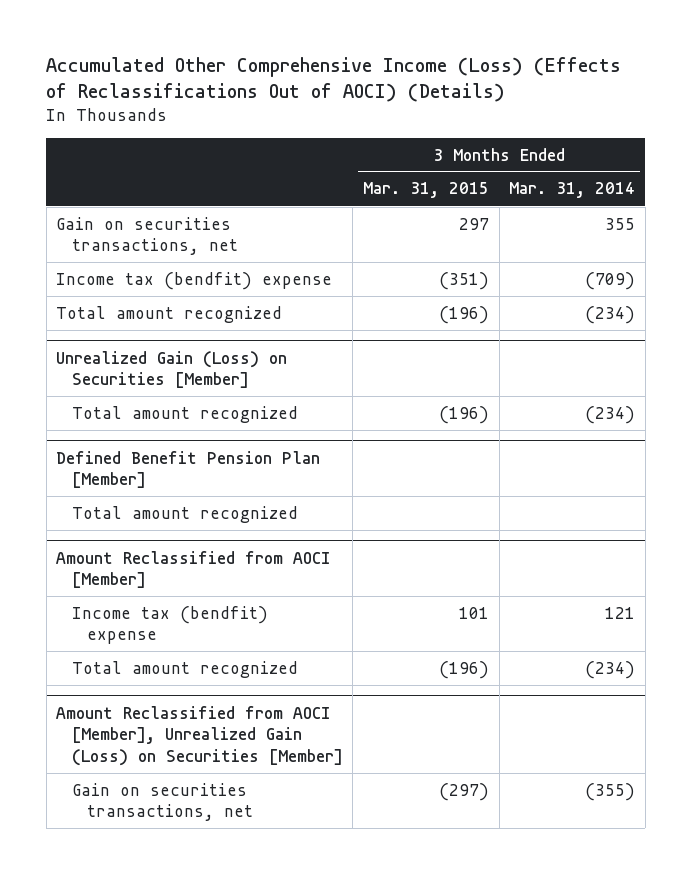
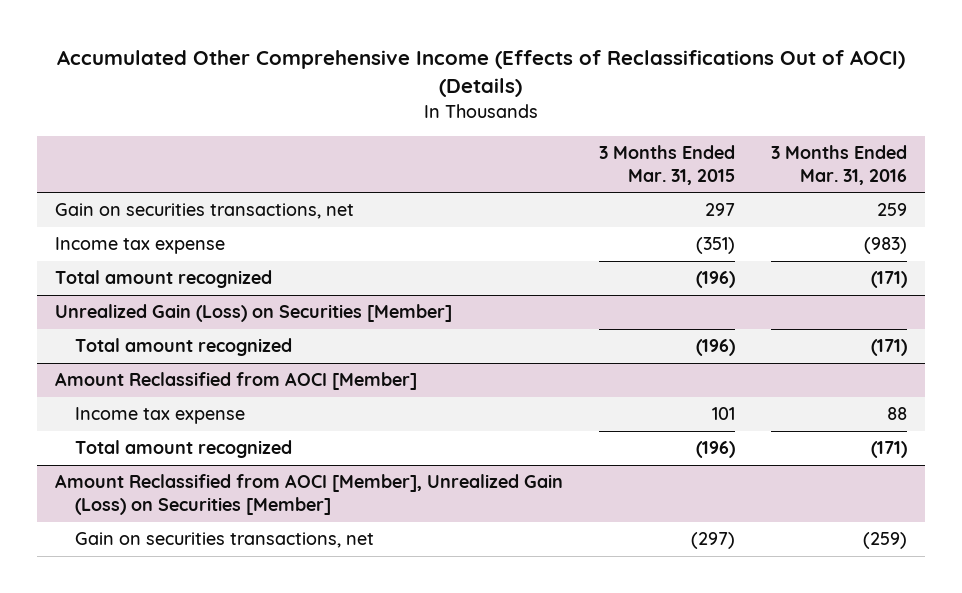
[46,57,622,103] Accumulated Other Comprehensive Income (Loss) (Effects of Reclassifications Out of AOCI) (Details) -> [57,50,906,98] Accumulated Other Comprehensive Income (Effects of Reclassifications Out of AOCI) (Details)
[509,182,636,199] Mar. 31, 2014 -> none
none -> [771,145,908,185] 3 Months Ended Mar. 31, 2016
[56,271,333,290] Income tax (bendfit) expense -> [55,237,226,255] Income tax expense
[56,450,321,489] Defined Benefit Pension Plan [Member] -> none
[71,505,298,523] Total amount recognized -> none
[71,605,268,645] Income tax (bendfit) expense -> [74,407,245,425] Income tax expense

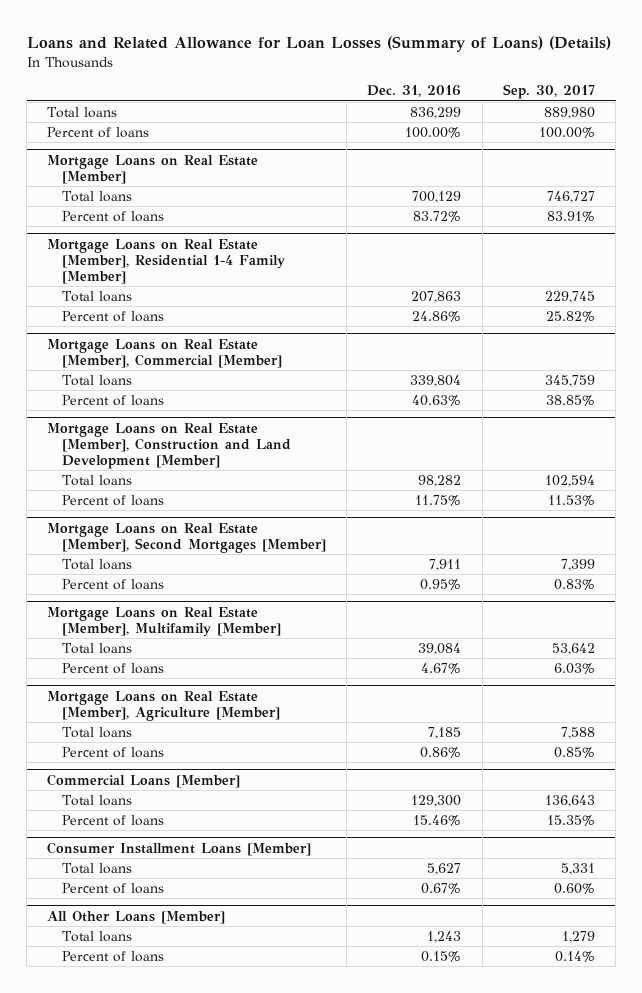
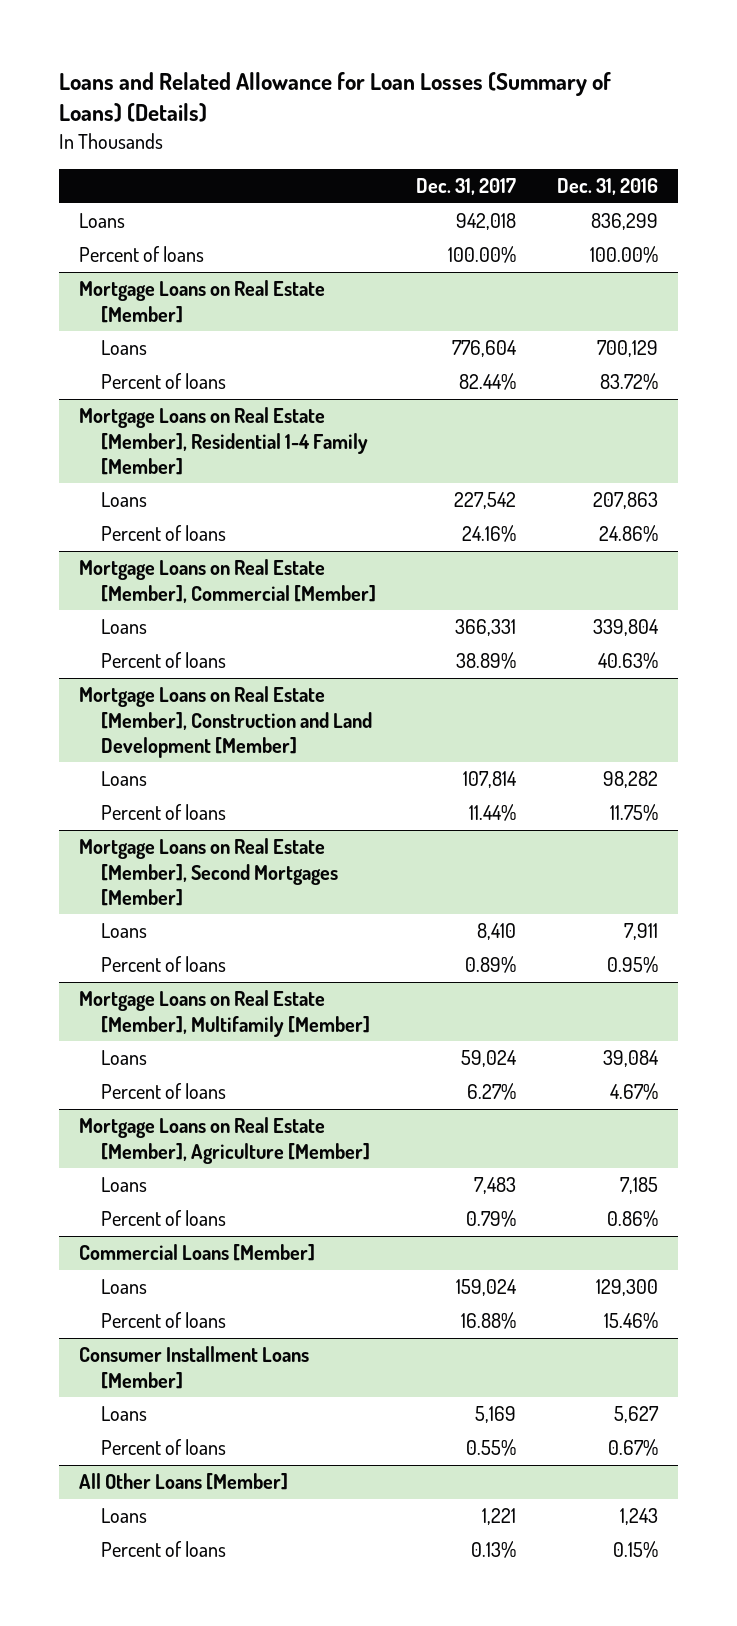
[502,84,595,100] Sep. 30, 2017 -> none
none -> [416,178,517,196] Dec. 31, 2017
[47,106,118,118] Total loans -> [79,213,126,229] Loans
[61,190,132,202] Total loans -> [100,340,147,356] Loans
[61,290,132,302] Total loans -> [100,492,147,508] Loans
[61,374,132,386] Total loans -> [100,619,147,635] Loans
[61,474,132,486] Total loans -> [100,771,147,787] Loans
[61,558,132,570] Total loans -> [100,923,147,939] Loans
[61,642,132,654] Total loans -> [100,1050,147,1066] Loans
[61,726,132,738] Total loans -> [100,1177,147,1193] Loans
[61,794,132,806] Total loans -> [100,1279,147,1295] Loans
[61,862,132,874] Total loans -> [100,1406,147,1422] Loans
[61,930,132,942] Total loans -> [100,1508,147,1524] Loans

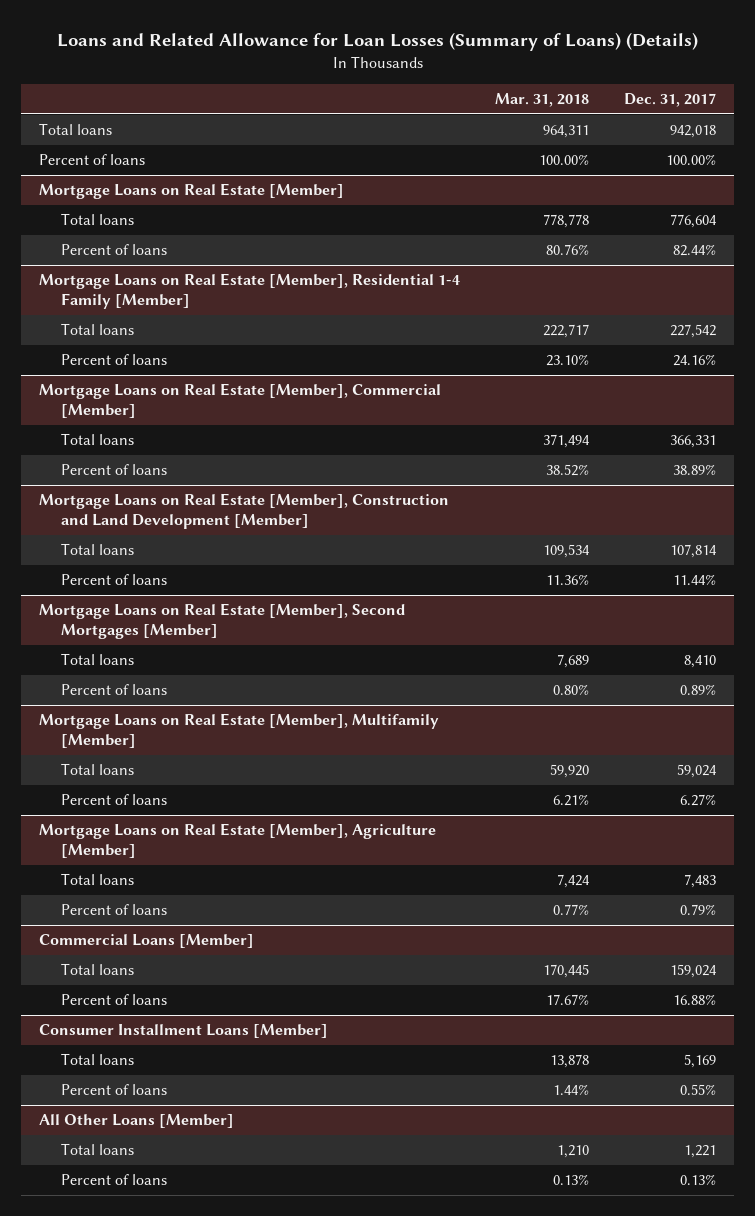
[556,178,658,196] Dec. 31, 2016 -> none
none -> [495,93,590,108] Mar. 31, 2018
[79,213,126,229] Loans -> [38,123,112,136] Total loans
[100,340,147,356] Loans -> [60,213,134,226] Total loans
[100,492,147,508] Loans -> [60,323,134,336] Total loans
[100,619,147,635] Loans -> [60,433,134,446] Total loans
[100,771,147,787] Loans -> [60,543,134,556] Total loans
[100,923,147,939] Loans -> [60,653,134,666] Total loans
[100,1050,147,1066] Loans -> [60,763,134,776] Total loans
[100,1177,147,1193] Loans -> [60,873,134,886] Total loans
[100,1279,147,1295] Loans -> [60,963,134,976] Total loans
[100,1406,147,1422] Loans -> [60,1053,134,1066] Total loans
[100,1508,147,1524] Loans -> [60,1143,134,1156] Total loans

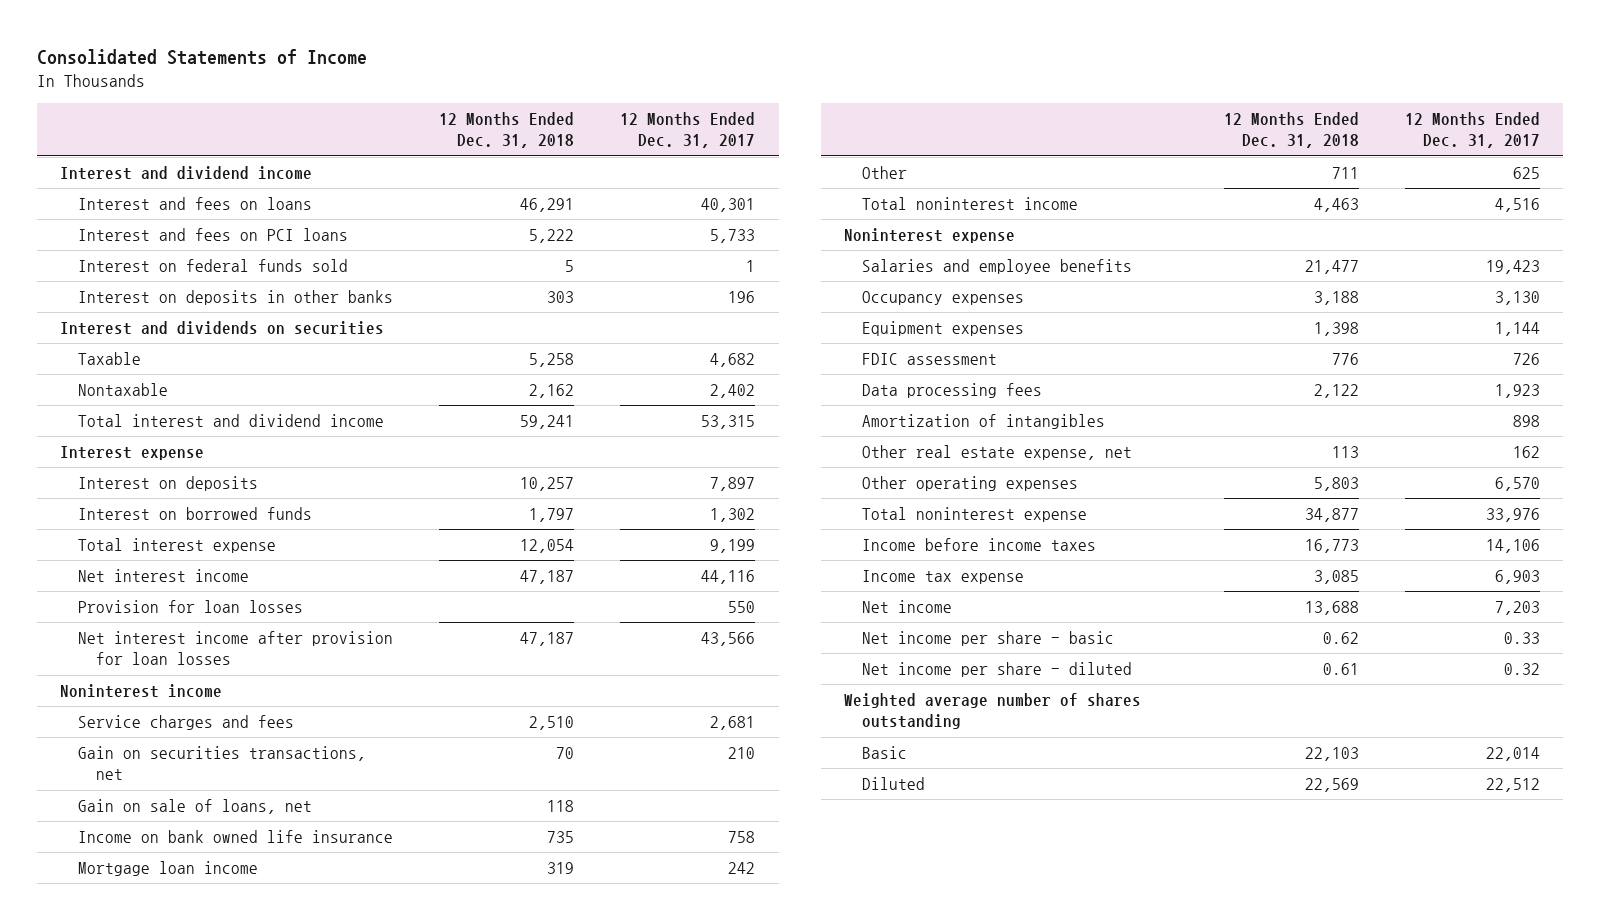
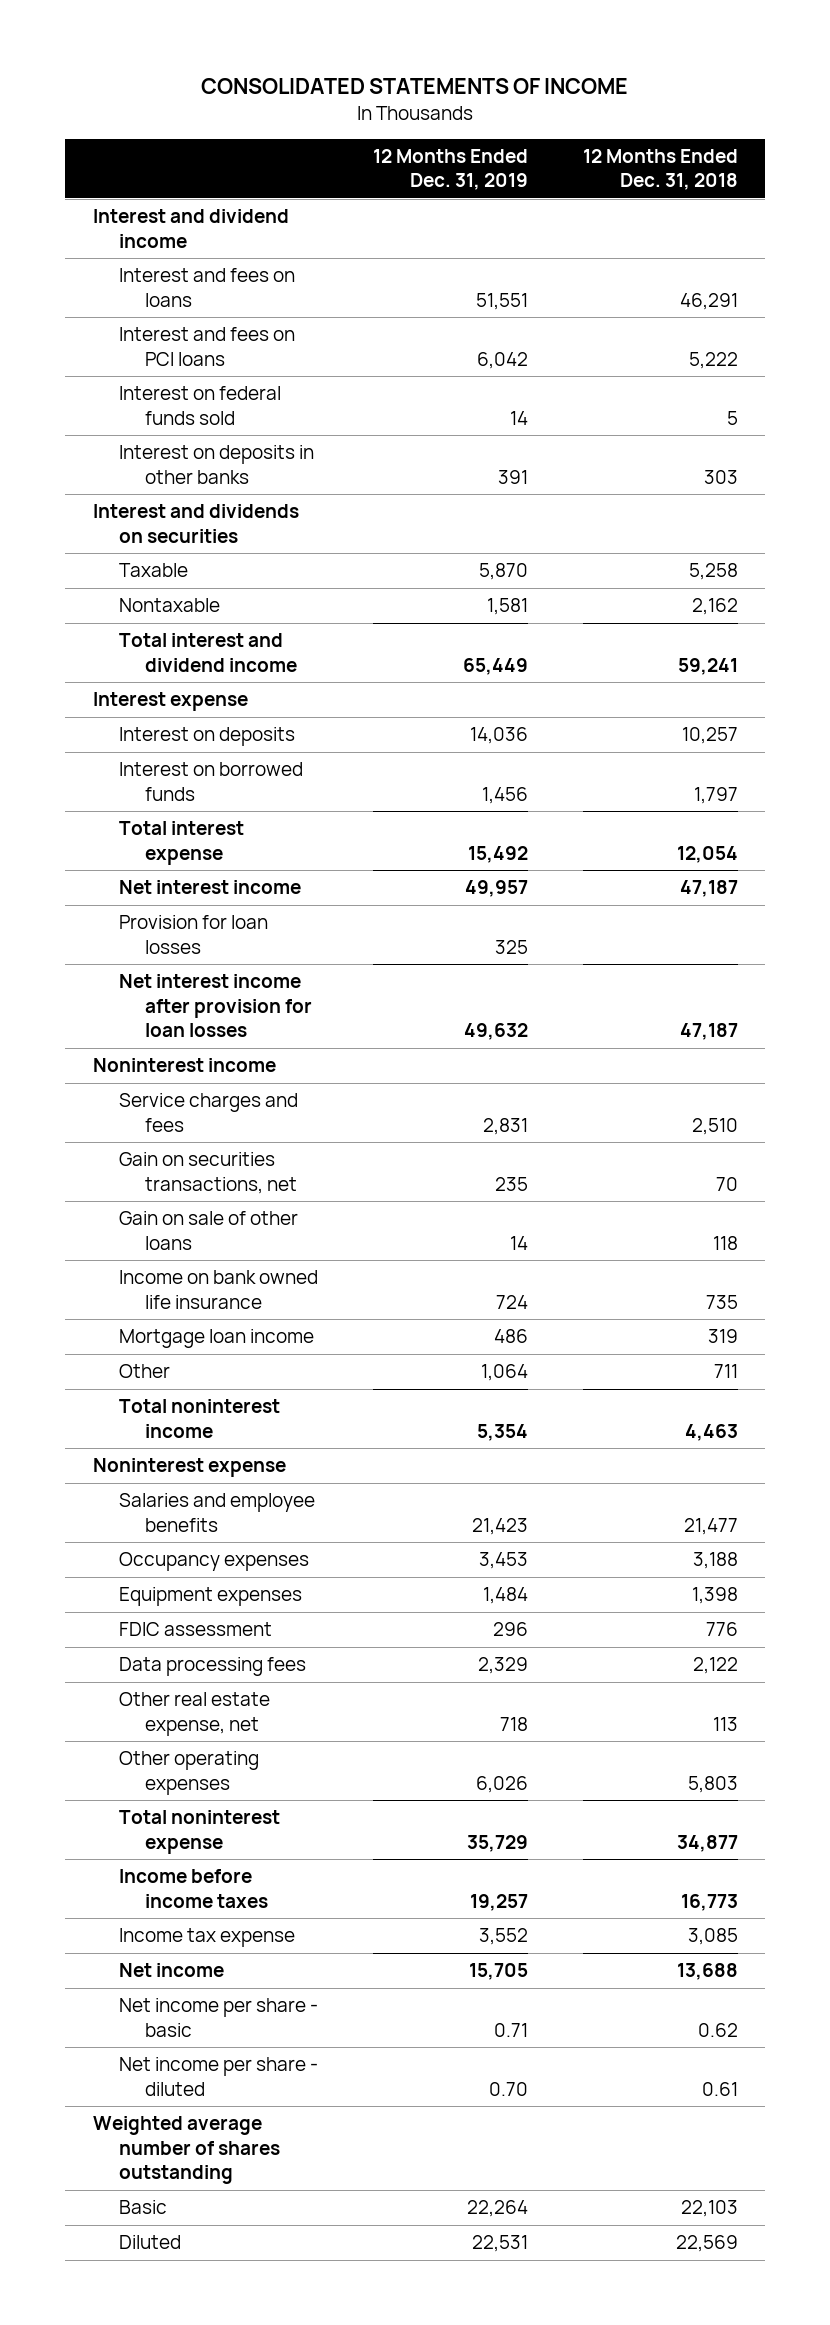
[36,49,367,66] Consolidated Statements of Income -> [201,78,629,95] CONSOLIDATED STATEMENTS OF INCOME
[620,112,756,149] 12 Months Ended Dec. 31, 2017 -> none
none -> [372,148,528,191] 12 Months Ended Dec. 31, 2019
[77,799,312,815] Gain on sale of loans, net -> [118,1211,298,1250] Gain on sale of other loans
[862,414,1106,430] Amortization of intangibles -> none

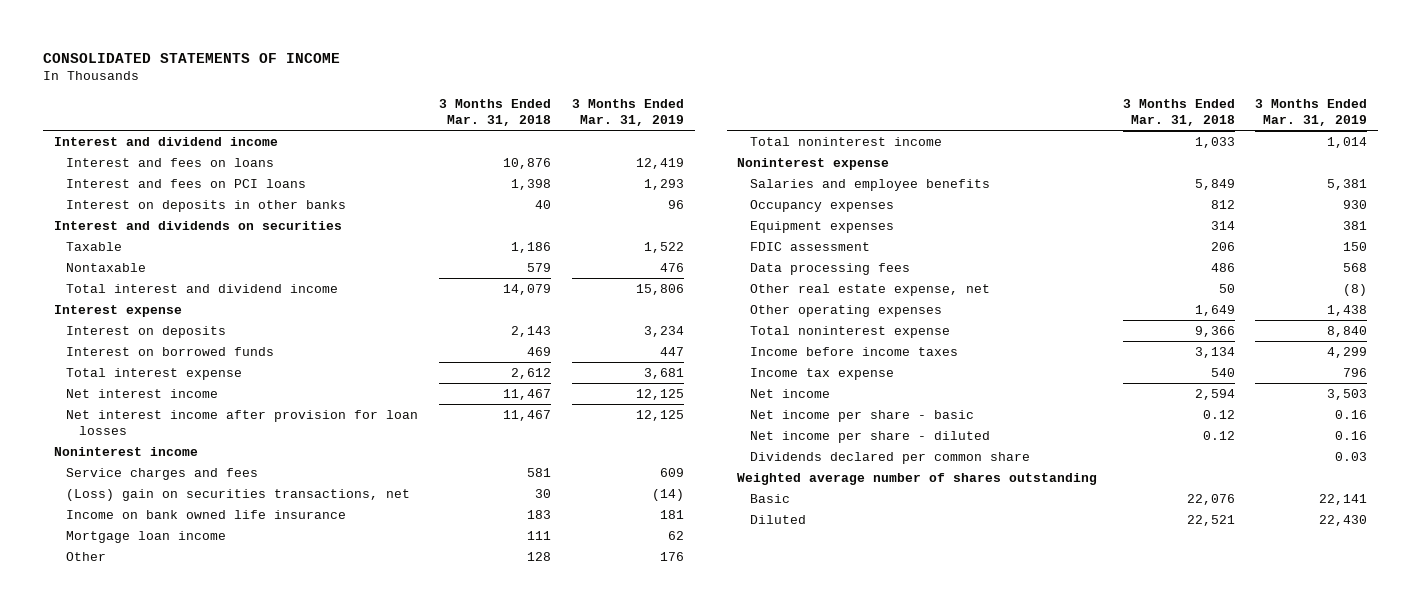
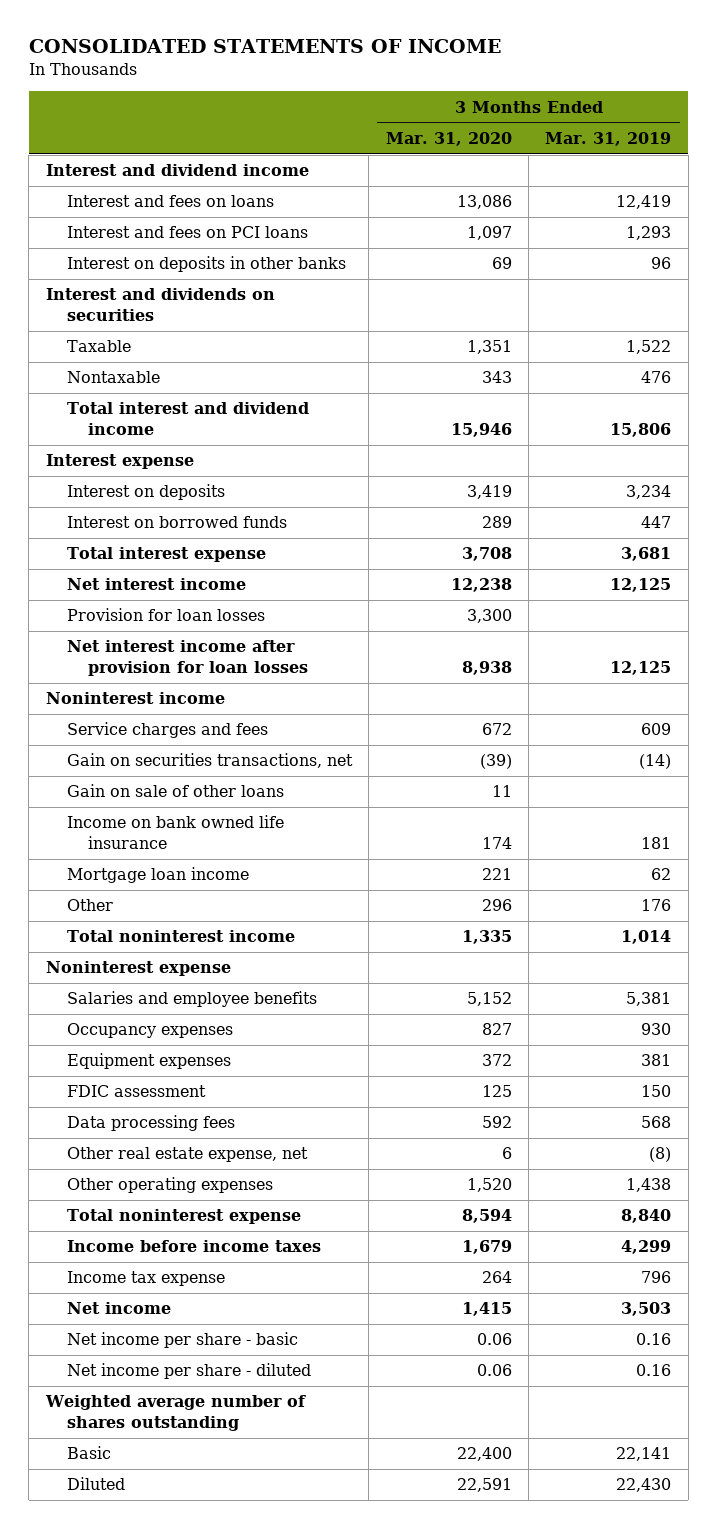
[439,98,552,127] 3 Months Ended Mar. 31, 2018 -> none
none -> [385,131,512,146] Mar. 31, 2020
none -> [66,608,265,622] Provision for loan losses
[66,488,411,501] (Loss) gain on securities transactions, net -> [66,753,353,769] Gain on securities transactions, net
none -> [66,784,284,798] Gain on sale of other loans
[749,451,1030,464] Dividends declared per common share -> none

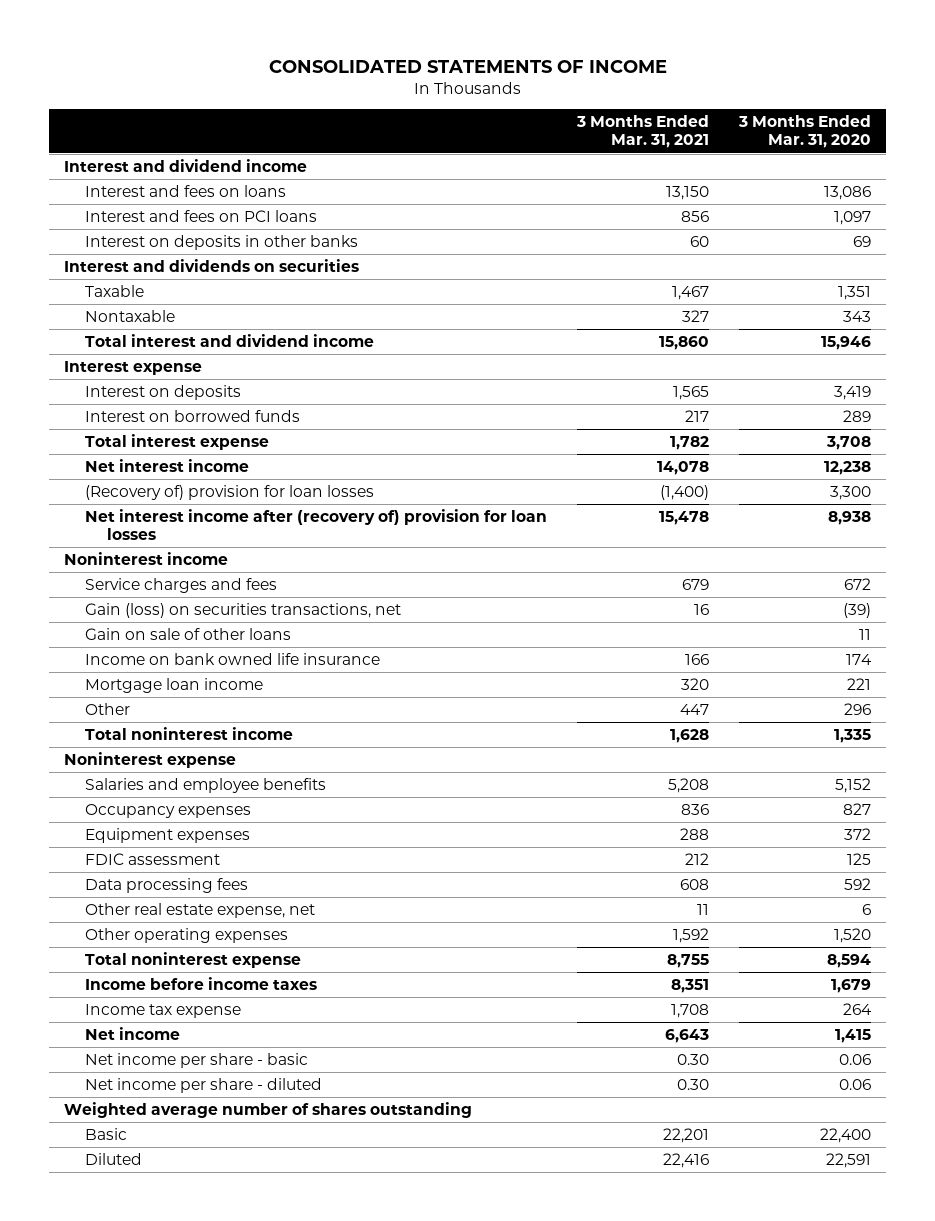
[545,131,672,146] Mar. 31, 2019 -> none
none -> [576,115,710,149] 3 Months Ended Mar. 31, 2021
[66,608,265,622] Provision for loan losses -> [85,485,375,501] (Recovery of) provision for loan losses
[66,640,308,676] Net interest income after provision for loan losses -> [85,509,548,540] Net interest income after (recovery of) provision for loan losses
[66,753,353,769] Gain on securities transactions, net -> [85,603,402,619] Gain (loss) on securities transactions, net

